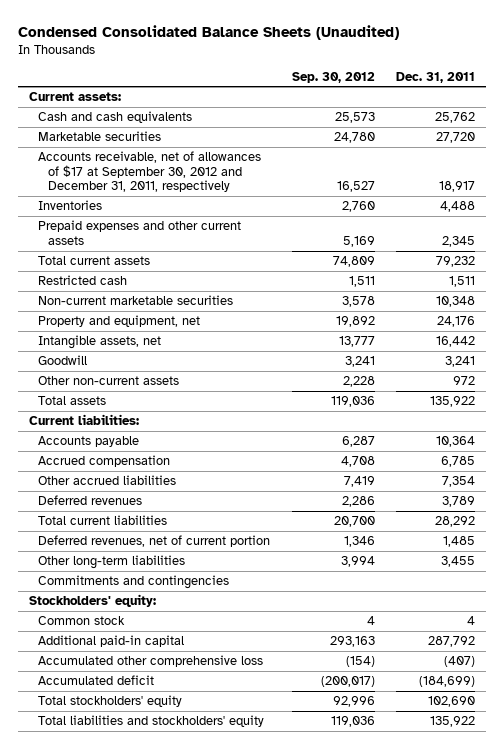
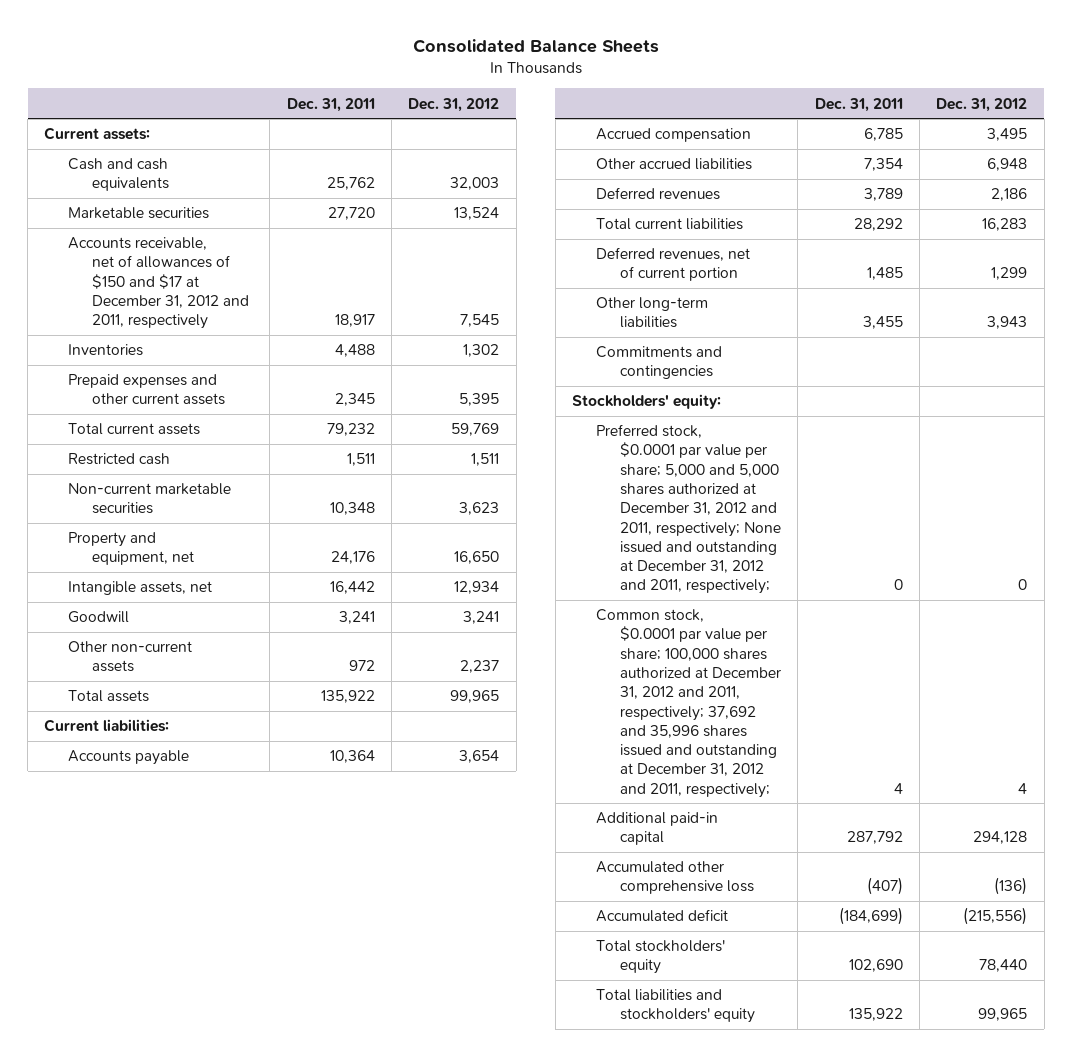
[17,24,399,40] Condensed Consolidated Balance Sheets (Unaudited) -> [412,38,659,53] Consolidated Balance Sheets
[291,71,375,83] Sep. 30, 2012 -> none
none -> [408,97,500,112] Dec. 31, 2012
[38,151,262,193] Accounts receivable, net of allowances of $17 at September 30, 2012 and December 31, 2011, respectively -> [68,237,249,330] Accounts receivable, net of allowances of $150 and $17 at December 31, 2012 and 2011, respectively
none -> [596,424,781,595] Preferred stock, $0.0001 par value per share; 5,000 and 5,000 shares authorized at December 31, 2012 and 2011, respectively; None issued and outstanding at December 31, 2012 and 2011, respectively;
[38,616,126,626] Common stock -> [596,609,781,798] Common stock, $0.0001 par value per share; 100,000 shares authorized at December 31, 2012 and 2011, respectively; 37,692 and 35,996 shares issued and outstanding at December 31, 2012 and 2011, respectively;

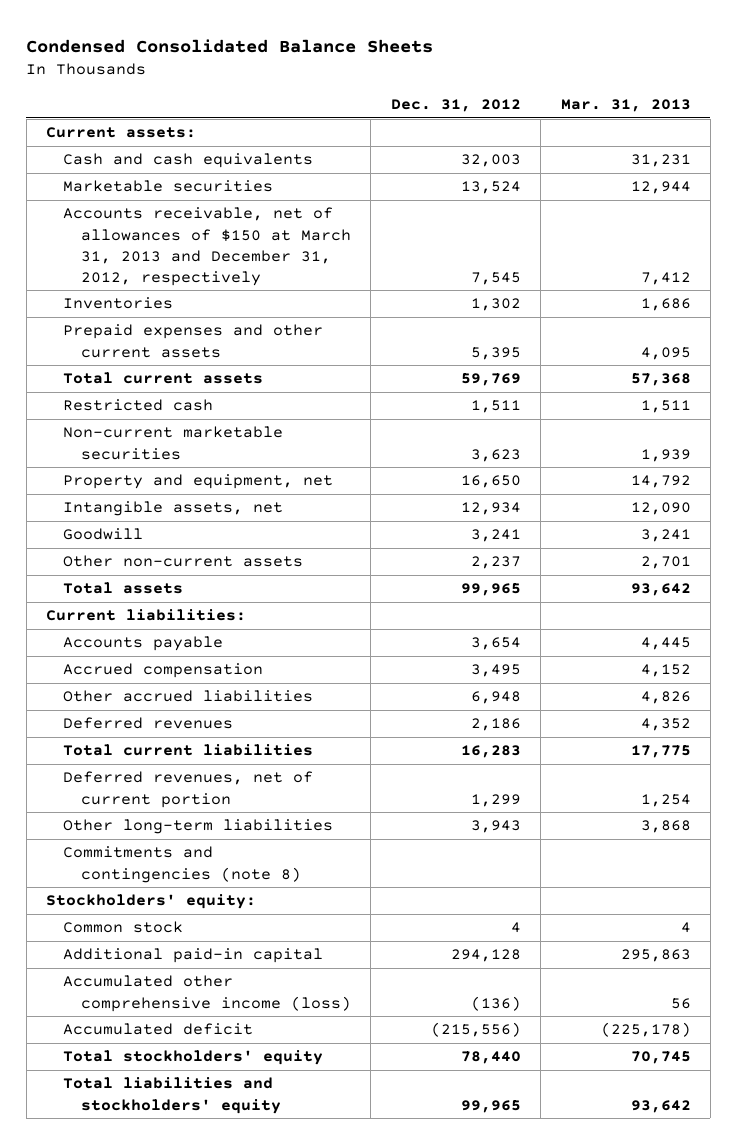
[412,38,659,53] Consolidated Balance Sheets -> [26,38,434,53] Condensed Consolidated Balance Sheets
[286,97,375,112] Dec. 31, 2011 -> none
none -> [560,99,691,113] Mar. 31, 2013
[68,237,249,330] Accounts receivable, net of allowances of $150 and $17 at December 31, 2012 and 2011, respectively -> [63,207,351,286] Accounts receivable, net of allowances of $150 at March 31, 2013 and December 31, 2012, respectively
[596,346,723,380] Commitments and contingencies -> [63,846,301,883] Commitments and contingencies (note 8)
[596,424,781,595] Preferred stock, $0.0001 par value per share; 5,000 and 5,000 shares authorized at December 31, 2012 and 2011, respectively; None issued and outstanding at December 31, 2012 and 2011, respectively; -> none
[596,609,781,798] Common stock, $0.0001 par value per share; 100,000 shares authorized at December 31, 2012 and 2011, respectively; 37,692 and 35,996 shares issued and outstanding at December 31, 2012 and 2011, respectively; -> [63,921,184,934] Common stock
[596,861,754,895] Accumulated other comprehensive loss -> [63,975,351,1012] Accumulated other comprehensive income (loss)

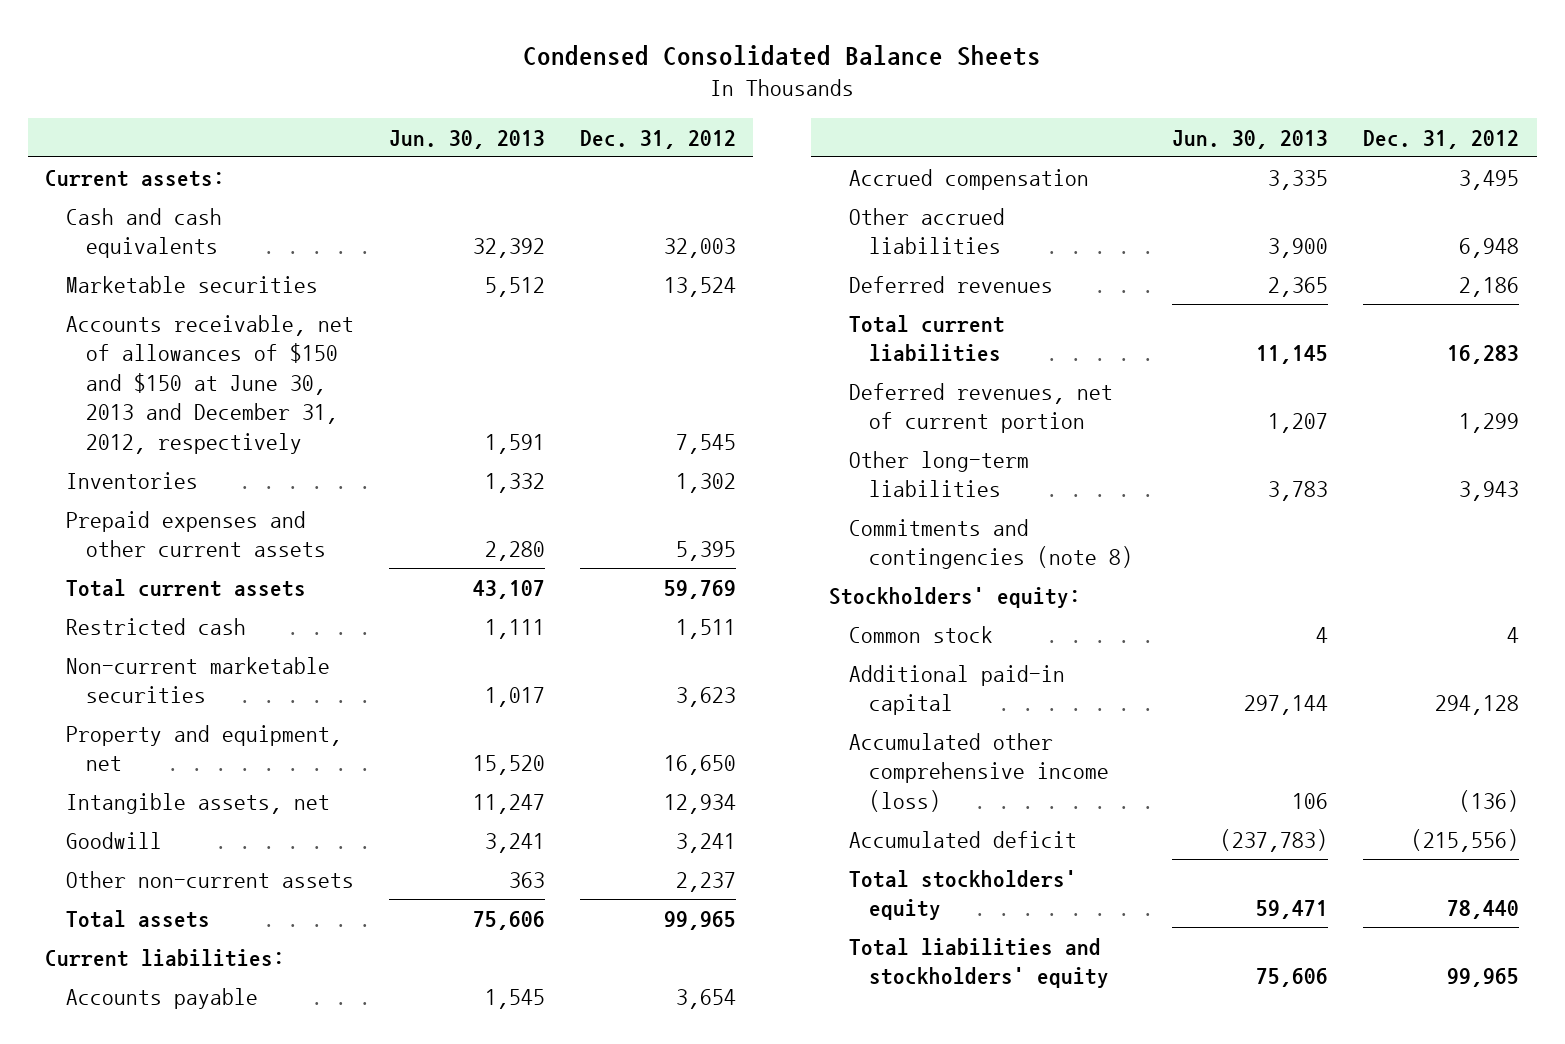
[560,99,691,113] Mar. 31, 2013 -> none
none -> [388,129,545,149] Jun. 30, 2013
[63,207,351,286] Accounts receivable, net of allowances of $150 at March 31, 2013 and December 31, 2012, respectively -> [65,314,354,454] Accounts receivable, net of allowances of $150 and $150 at June 30, 2013 and December 31, 2012, respectively

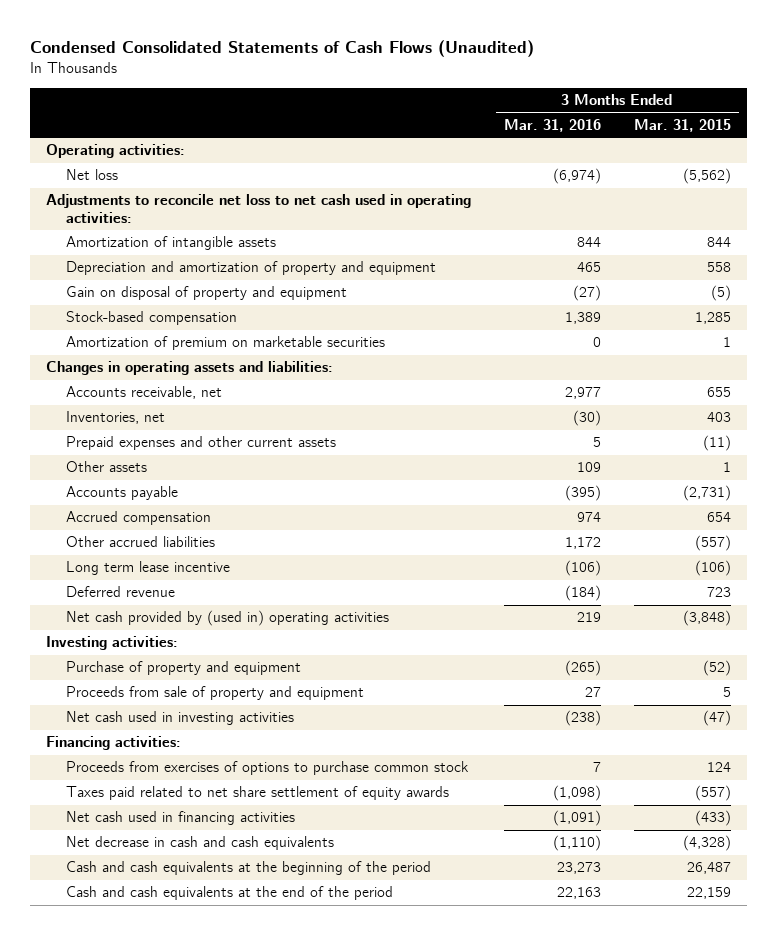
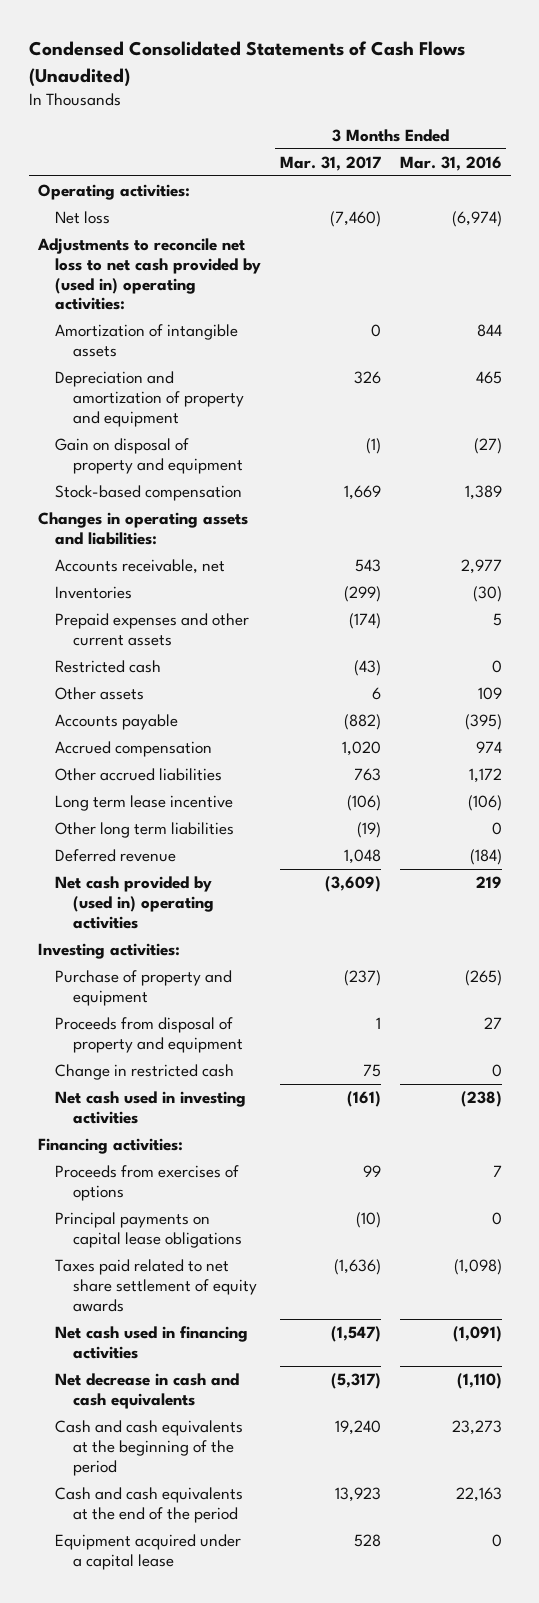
[633,119,731,133] Mar. 31, 2015 -> none
none -> [280,155,382,171] Mar. 31, 2017
[46,194,472,224] Adjustments to reconcile net loss to net cash used in operating activities: -> [36,238,262,311] Adjustments to reconcile net loss to net cash provided by (used in) operating activities:
[66,336,386,351] Amortization of premium on marketable securities -> none
[66,411,166,425] Inventories, net -> [55,586,133,600] Inventories
none -> [55,660,162,674] Restricted cash
none -> [55,822,235,839] Other long term liabilities
[66,686,365,701] Proceeds from sale of property and equipment -> [55,1017,244,1053] Proceeds from disposal of property and equipment
none -> [55,1064,235,1081] Change in restricted cash
[66,761,470,776] Proceeds from exercises of options to purchase common stock -> [55,1165,240,1201] Proceeds from exercises of options
none -> [55,1212,243,1248] Principal payments on capital lease obligations
none -> [55,1534,242,1570] Equipment acquired under a capital lease

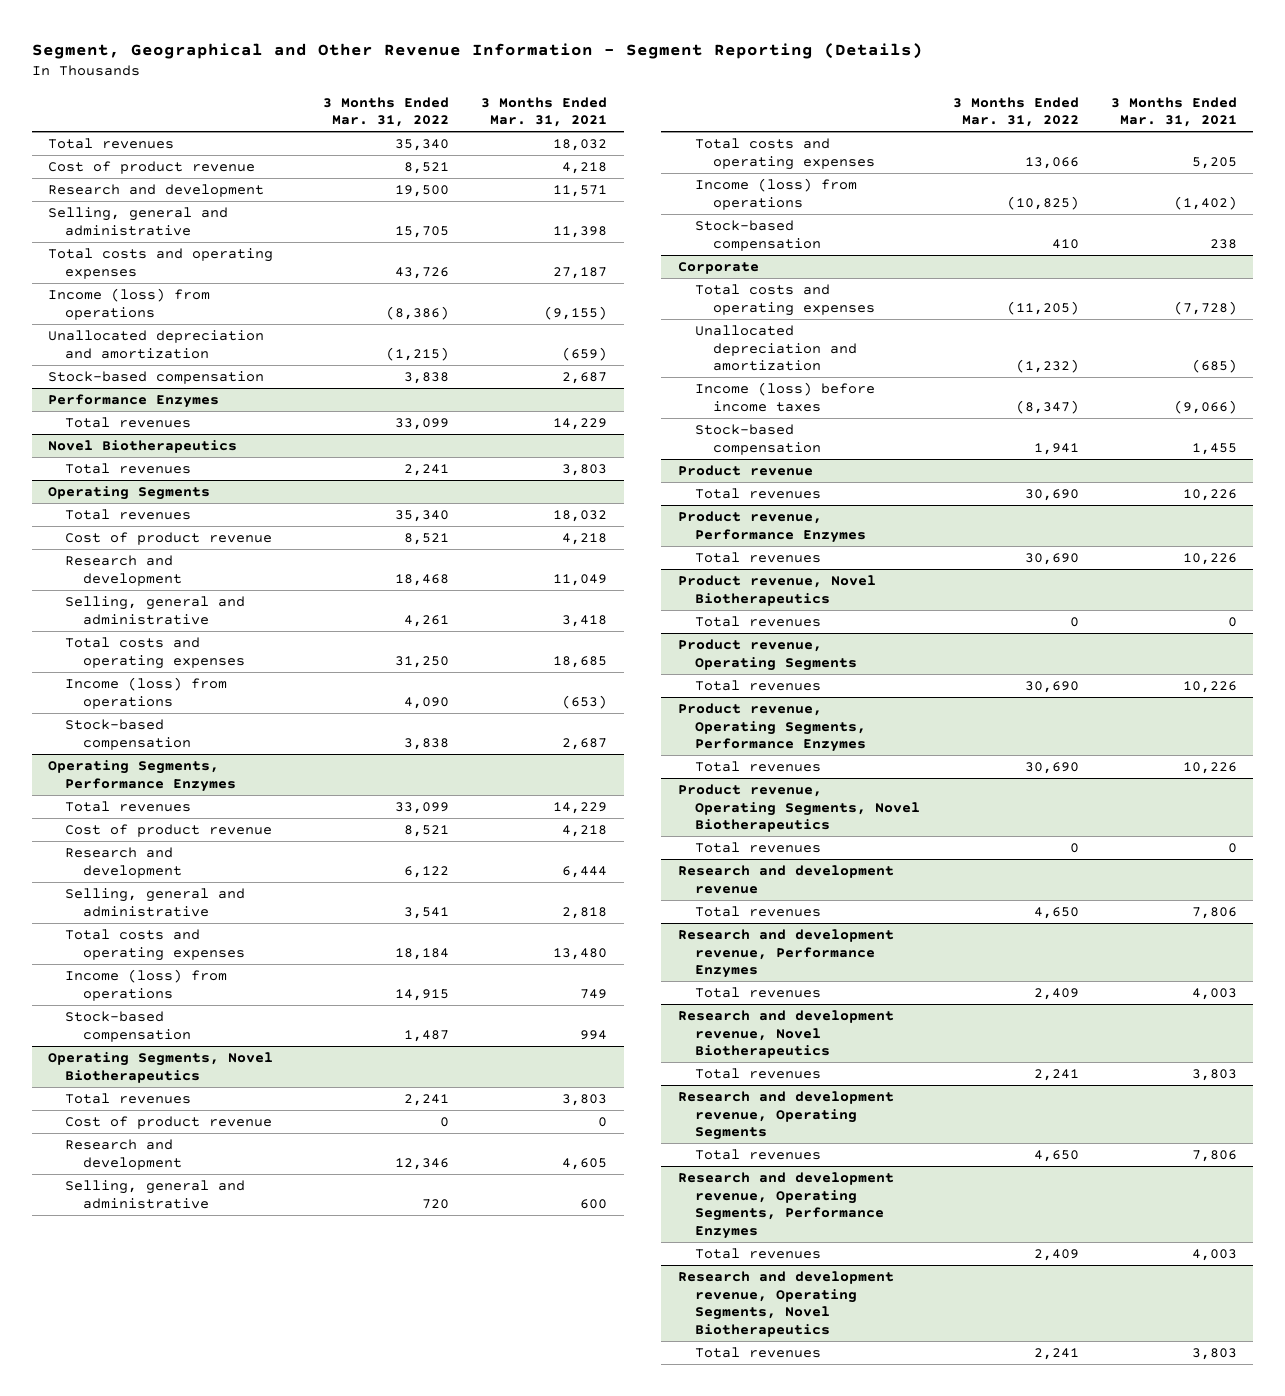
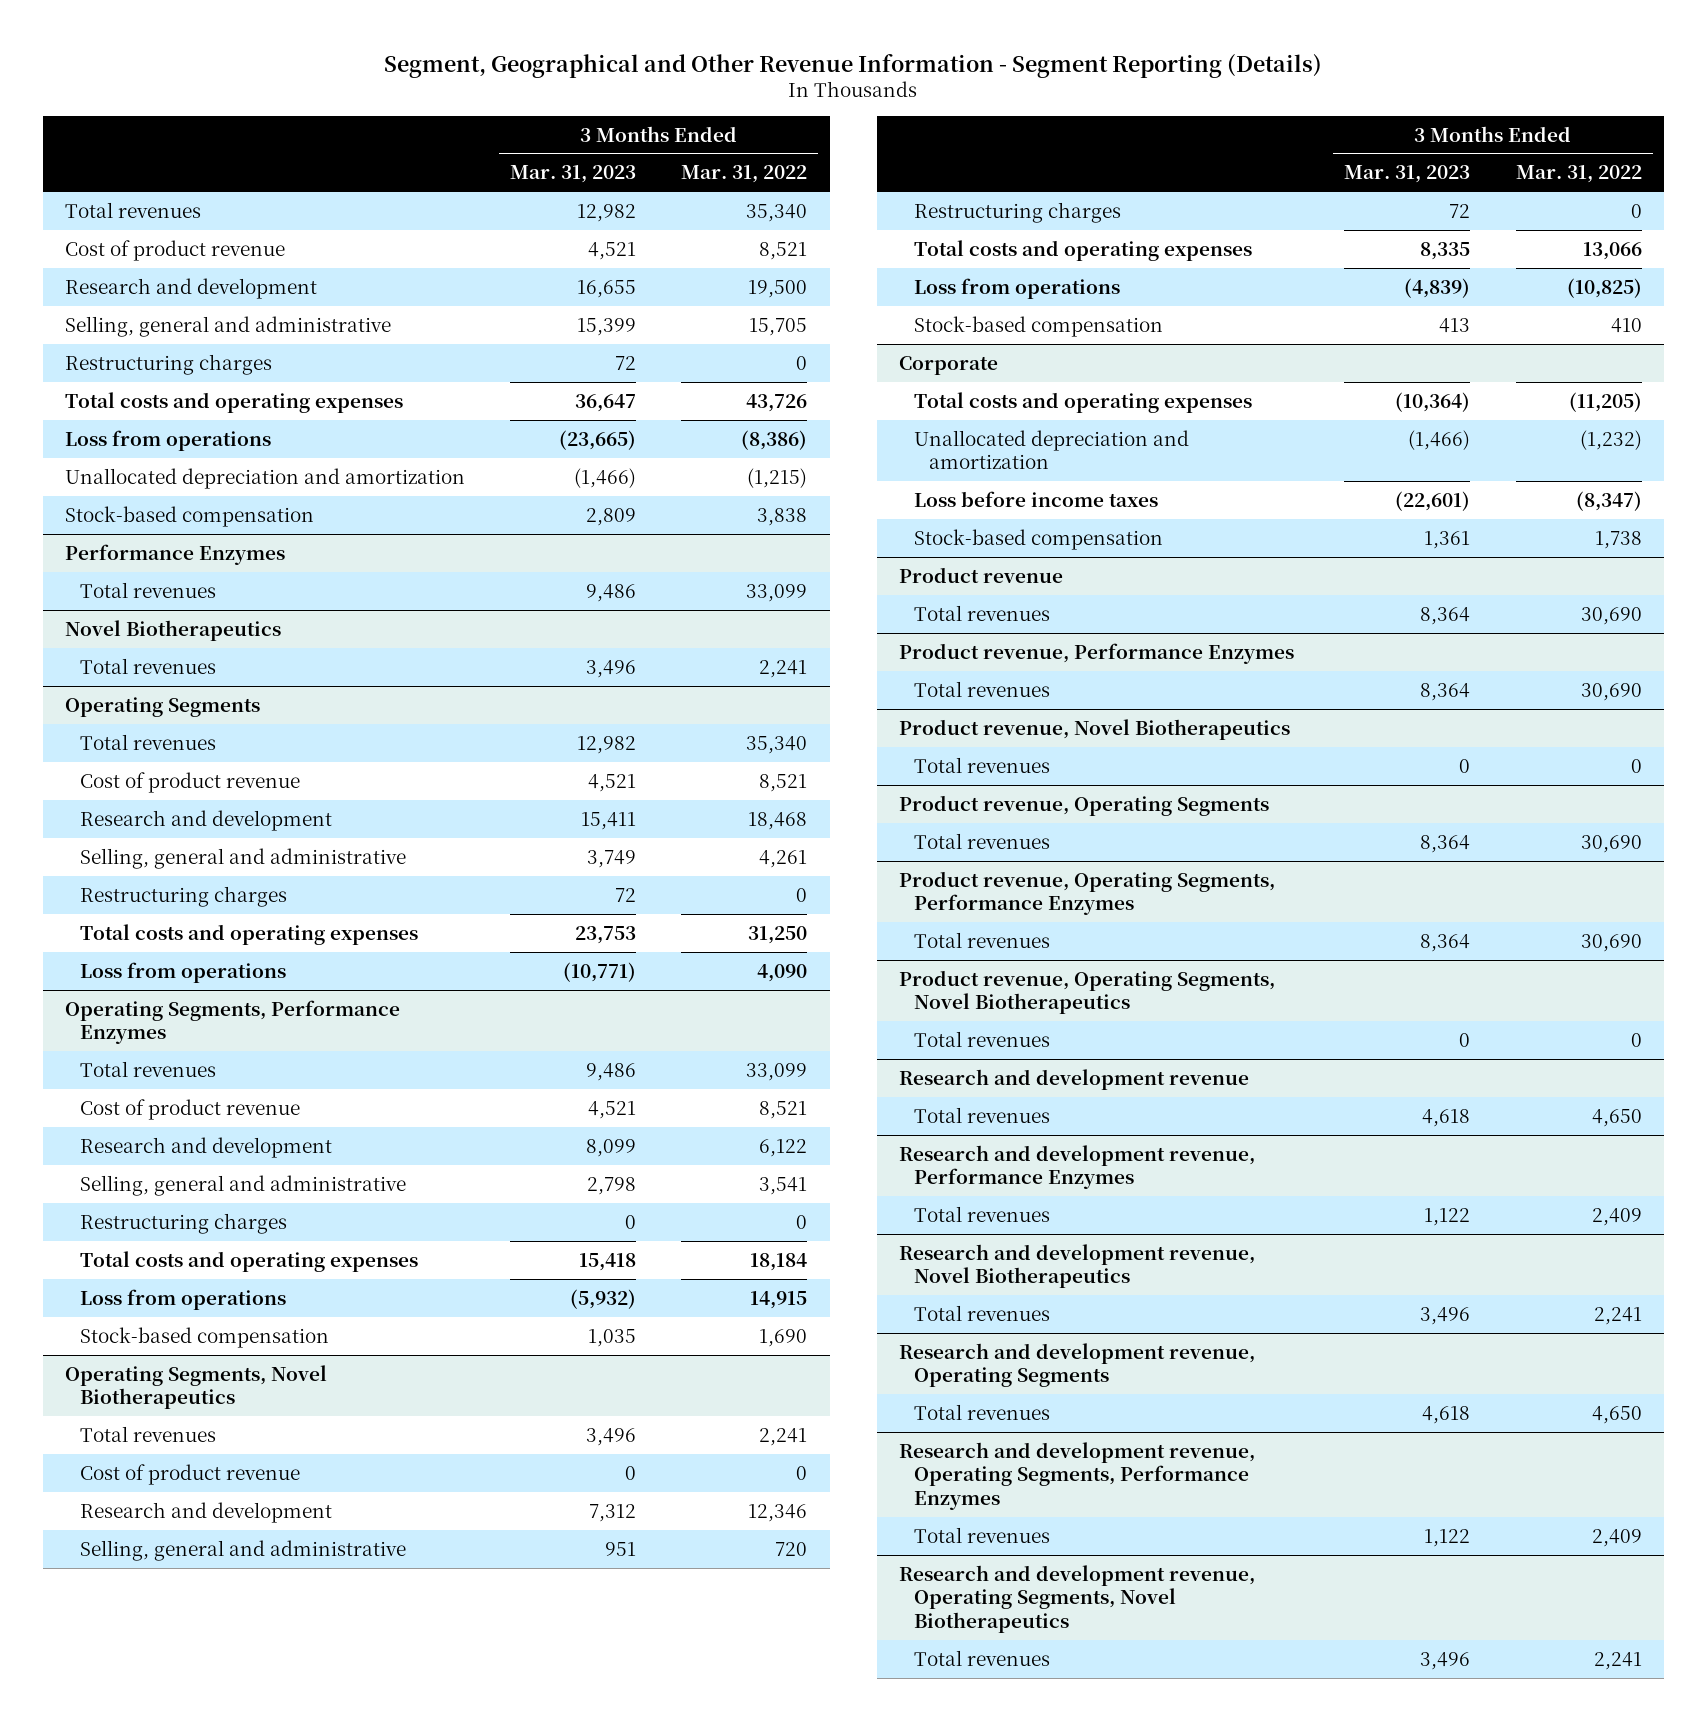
[481,96,608,128] 3 Months Ended Mar. 31, 2021 -> none
none -> [510,165,637,184] Mar. 31, 2023
none -> [65,353,273,375] Restructuring charges
[47,288,210,320] Income (loss) from operations -> [65,429,272,451] Loss from operations
none -> [79,885,287,907] Restructuring charges
[65,719,191,750] Stock-based compensation -> none
[65,677,228,709] Income (loss) from operations -> [79,961,286,983] Loss from operations
none -> [79,1212,287,1234] Restructuring charges
[65,969,228,1001] Income (loss) from operations -> [79,1288,286,1310] Loss from operations
[403,1029,449,1042] 1,487 -> [759,1328,808,1347] 1,690
none -> [914,201,1122,223] Restructuring charges
[695,178,858,210] Income (loss) from operations -> [914,277,1121,299] Loss from operations
[695,382,876,412] Income (loss) before income taxes -> [914,490,1159,507] Loss before income taxes
[1033,442,1079,455] 1,941 -> [1594,530,1642,549] 1,738

